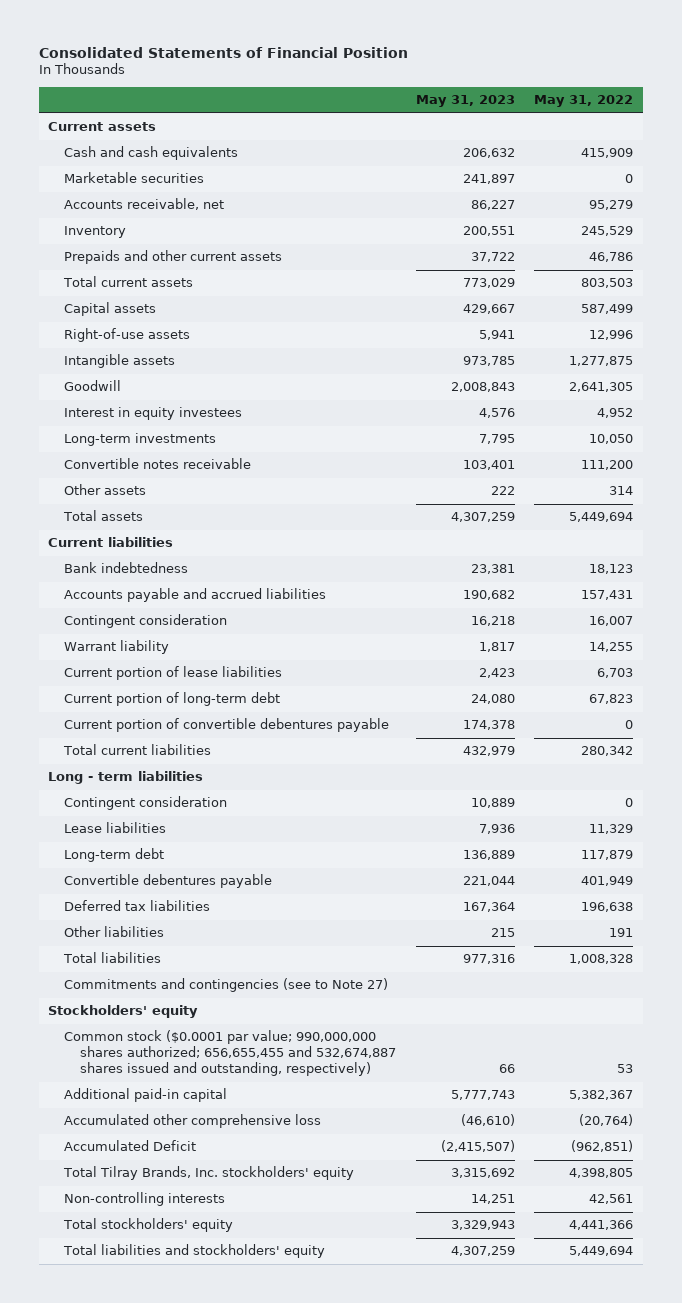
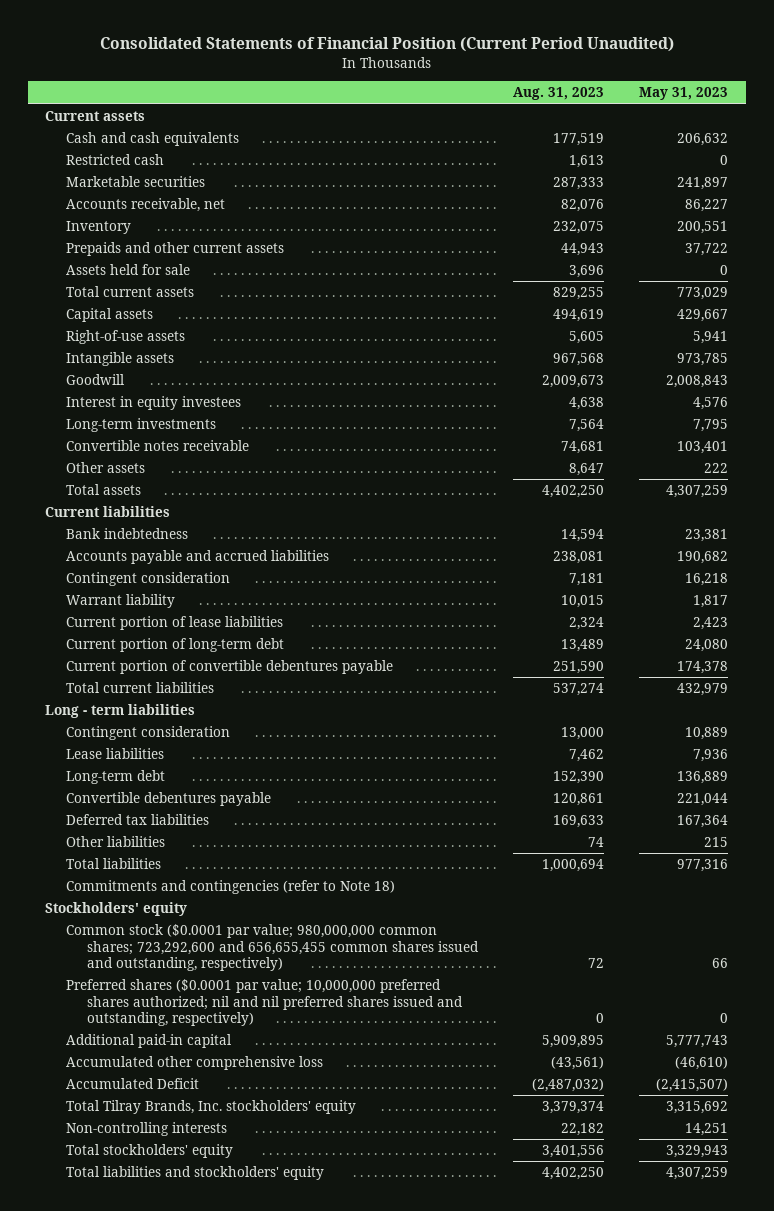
[38,46,408,58] Consolidated Statements of Financial Position -> [99,37,674,53] Consolidated Statements of Financial Position (Current Period Unaudited)
[534,95,634,108] May 31, 2022 -> none
none -> [513,87,605,101] Aug. 31, 2023
none -> [66,154,165,166] Restricted cash
none -> [66,264,191,276] Assets held for sale
[64,978,389,993] Commitments and contingencies (see to Note 27) -> [66,880,396,895] Commitments and contingencies (refer to Note 18)
[64,1030,396,1077] Common stock ($0.0001 par value; 990,000,000 shares authorized; 656,655,455 and 532,674,887 shares issued and outstanding, respectively) -> [66,924,480,971] Common stock ($0.0001 par value; 980,000,000 common shares; 723,292,600 and 656,655,455 common shares issued and outstanding, respectively)
none -> [66,979,464,1026] Preferred shares ($0.0001 par value; 10,000,000 preferred shares authorized; nil and nil preferred shares issued and outstanding, respectively)

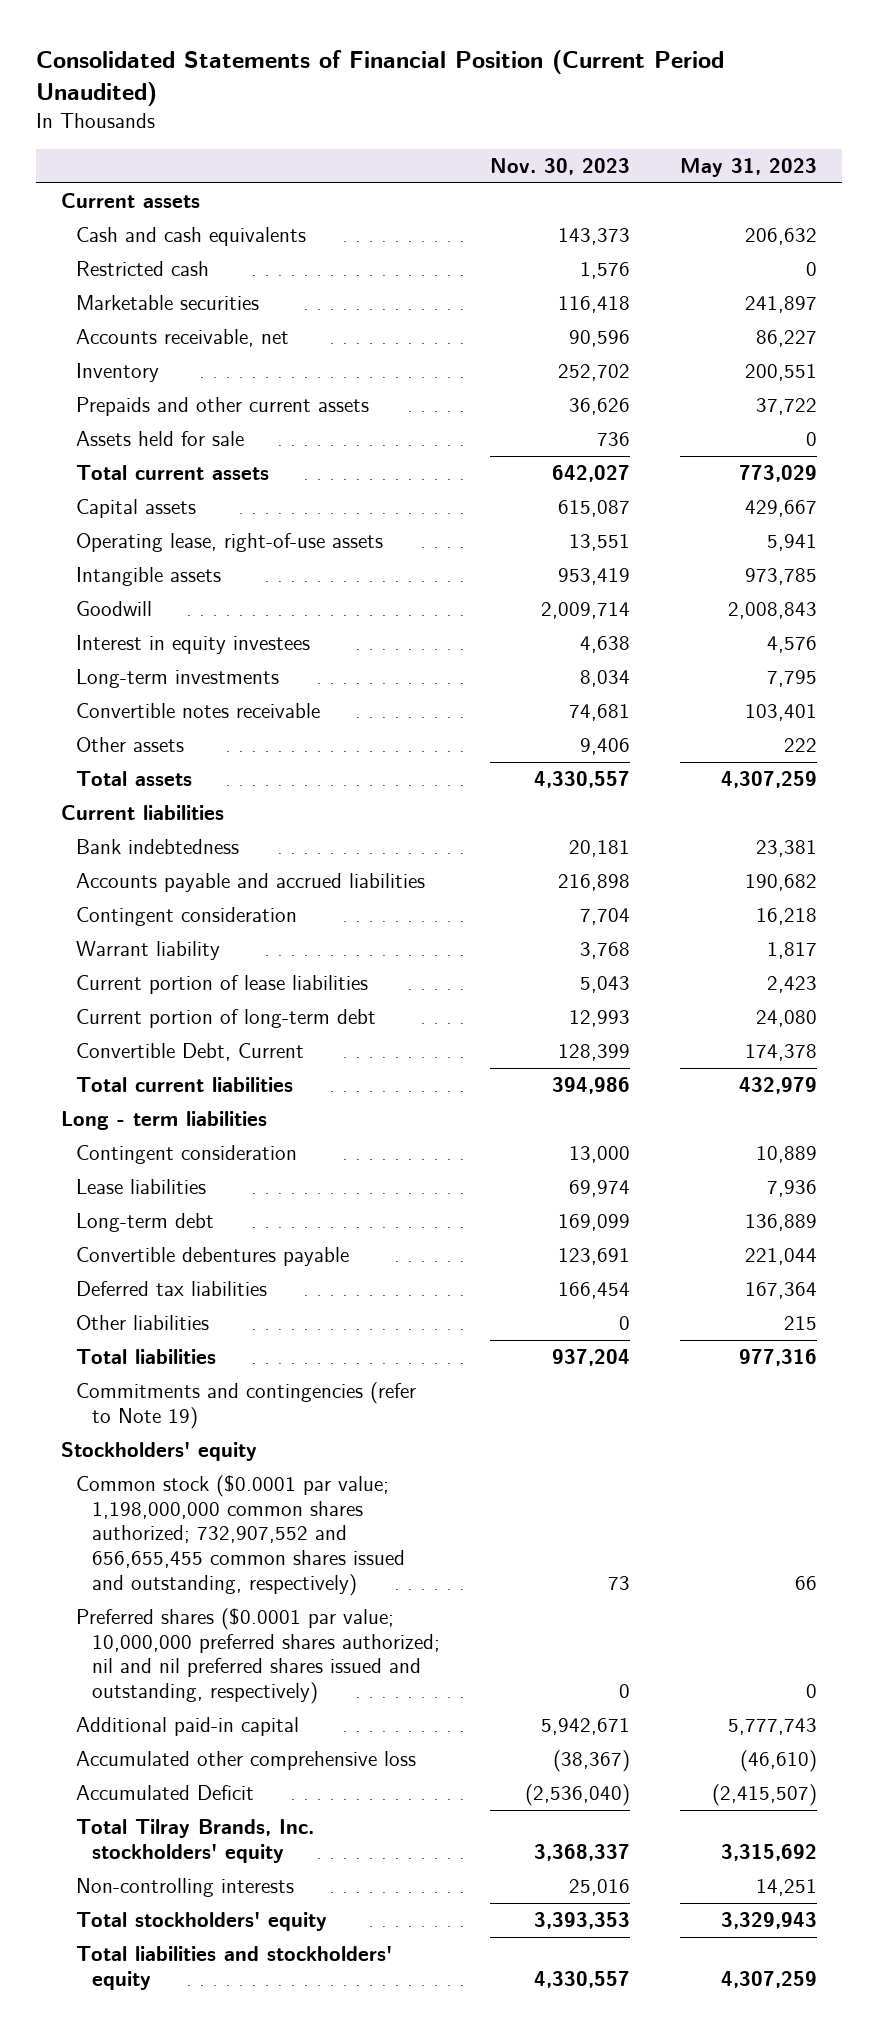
[513,87,605,101] Aug. 31, 2023 -> none
none -> [490,157,631,175] Nov. 30, 2023
[66,330,186,345] Right-of-use assets -> [76,533,384,553] Operating lease, right-of-use assets
[66,660,394,675] Current portion of convertible debentures payable -> [76,1043,305,1062] Convertible Debt, Current
[66,880,396,895] Commitments and contingencies (refer to Note 18) -> [76,1382,417,1429] Commitments and contingencies (refer to Note 19)
[66,924,480,971] Common stock ($0.0001 par value; 980,000,000 common shares; 723,292,600 and 656,655,455 common shares issued and outstanding, respectively) -> [76,1475,406,1596] Common stock ($0.0001 par value; 1,198,000,000 common shares authorized; 732,907,552 and 656,655,455 common shares issued and outstanding, respectively)

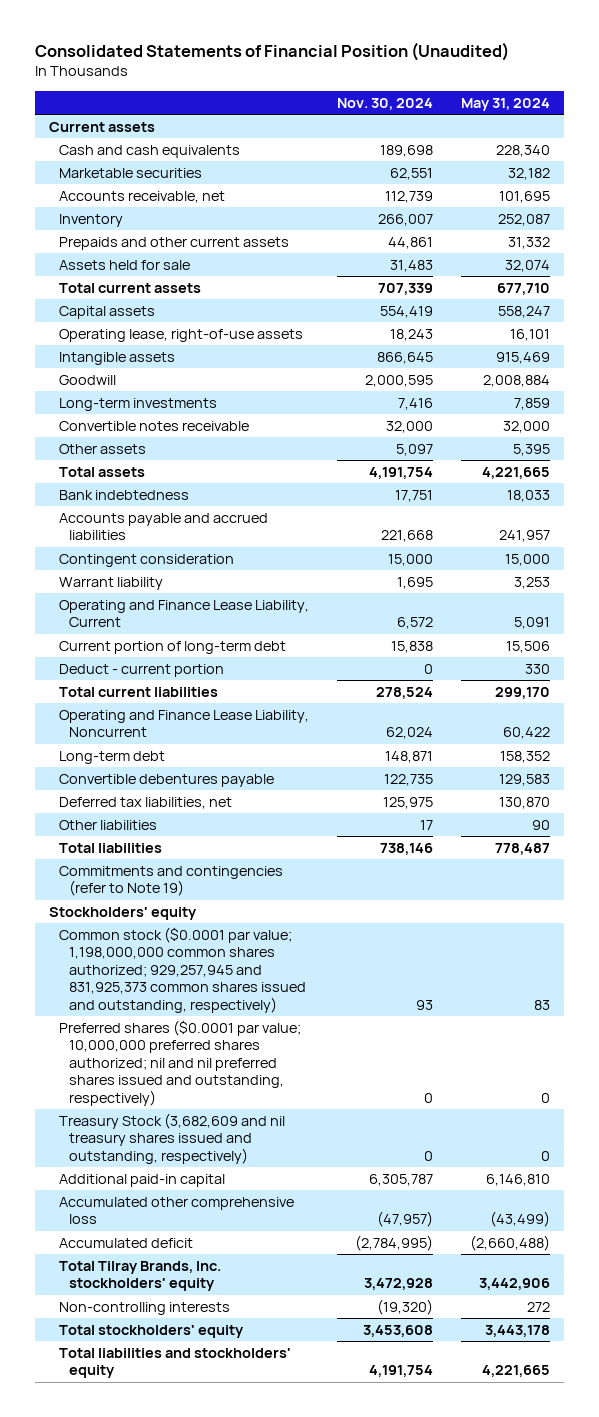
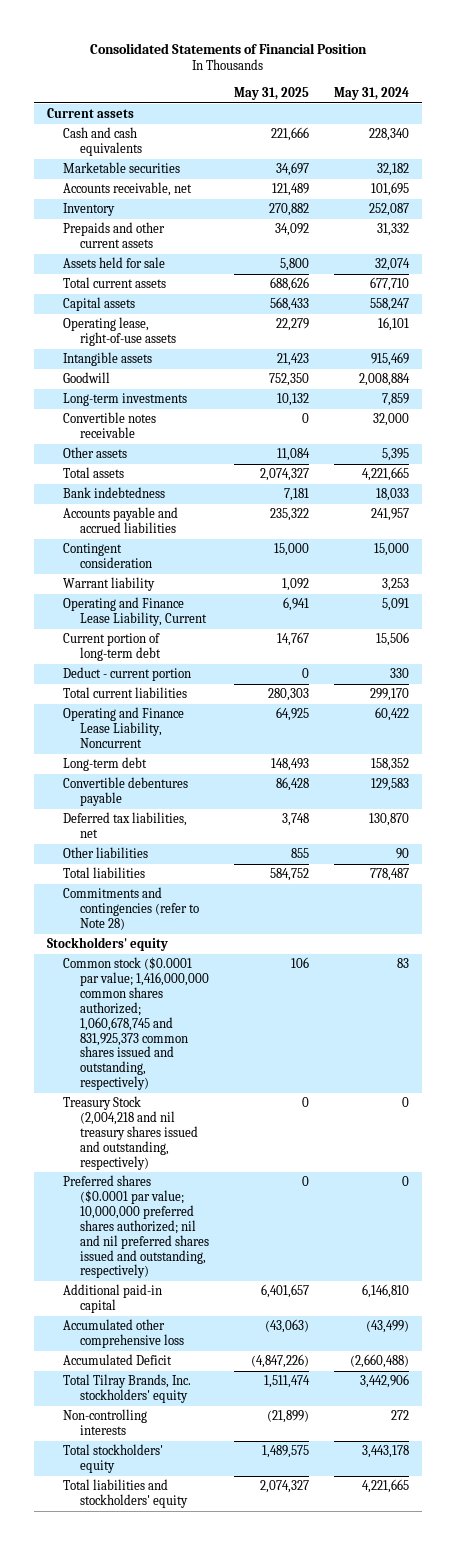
[34,41,509,61] Consolidated Statements of Financial Position (Unaudited) -> [89,42,367,54] Consolidated Statements of Financial Position
[337,97,434,110] Nov. 30, 2024 -> none
none -> [233,86,309,100] May 31, 2025
[58,865,283,897] Commitments and contingencies (refer to Note 19) -> [63,887,199,930] Commitments and contingencies (refer to Note 28)
[58,926,307,1013] Common stock ($0.0001 par value; 1,198,000,000 common shares authorized; 929,257,945 and 831,925,373 common shares issued and outstanding, respectively) -> [63,957,209,1091] Common stock ($0.0001 par value; 1,416,000,000 common shares authorized; 1,060,678,745 and 831,925,373 common shares issued and outstanding, respectively)
none -> [63,1096,198,1170] Treasury Stock (2,004,218 and nil treasury shares issued and outstanding, respectively)
[58,1112,285,1164] Treasury Stock (3,682,609 and nil treasury shares issued and outstanding, respectively) -> none
[58,1237,193,1248] Accumulated deficit -> [63,1354,173,1366] Accumulated Deficit

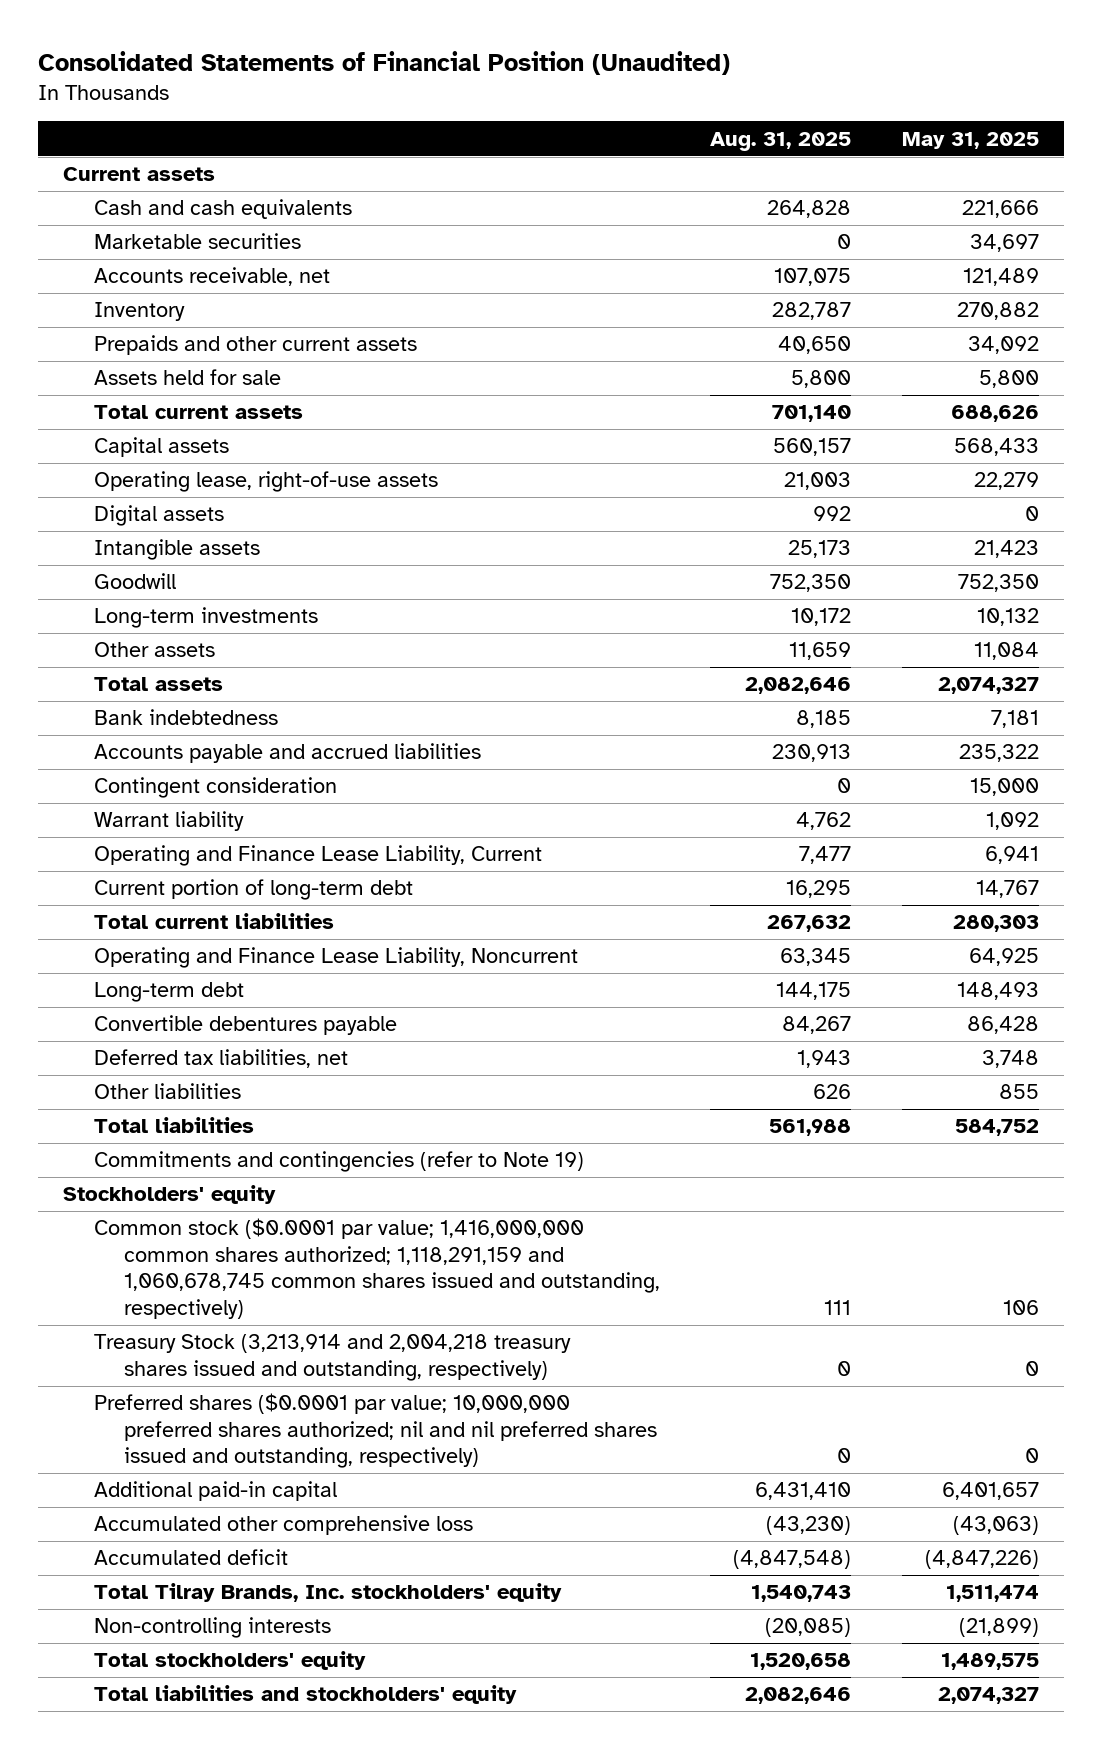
[89,42,367,54] Consolidated Statements of Financial Position -> [38,51,731,76] Consolidated Statements of Financial Position (Unaudited)
[334,86,410,100] May 31, 2024 -> none
none -> [710,131,852,151] Aug. 31, 2025
none -> [93,505,224,527] Digital assets
[63,412,157,439] Convertible notes receivable -> none
[63,667,192,682] Deduct - current portion -> none
[63,887,199,930] Commitments and contingencies (refer to Note 28) -> [93,1151,584,1173] Commitments and contingencies (refer to Note 19)
[63,957,209,1091] Common stock ($0.0001 par value; 1,416,000,000 common shares authorized; 1,060,678,745 and 831,925,373 common shares issued and outstanding, respectively) -> [93,1218,660,1319] Common stock ($0.0001 par value; 1,416,000,000 common shares authorized; 1,118,291,159 and 1,060,678,745 common shares issued and outstanding, respectively)
[63,1096,198,1170] Treasury Stock (2,004,218 and nil treasury shares issued and outstanding, respectively) -> [93,1334,571,1381] Treasury Stock (3,213,914 and 2,004,218 treasury shares issued and outstanding, respectively)
[63,1354,173,1366] Accumulated Deficit -> [93,1549,288,1566] Accumulated deficit

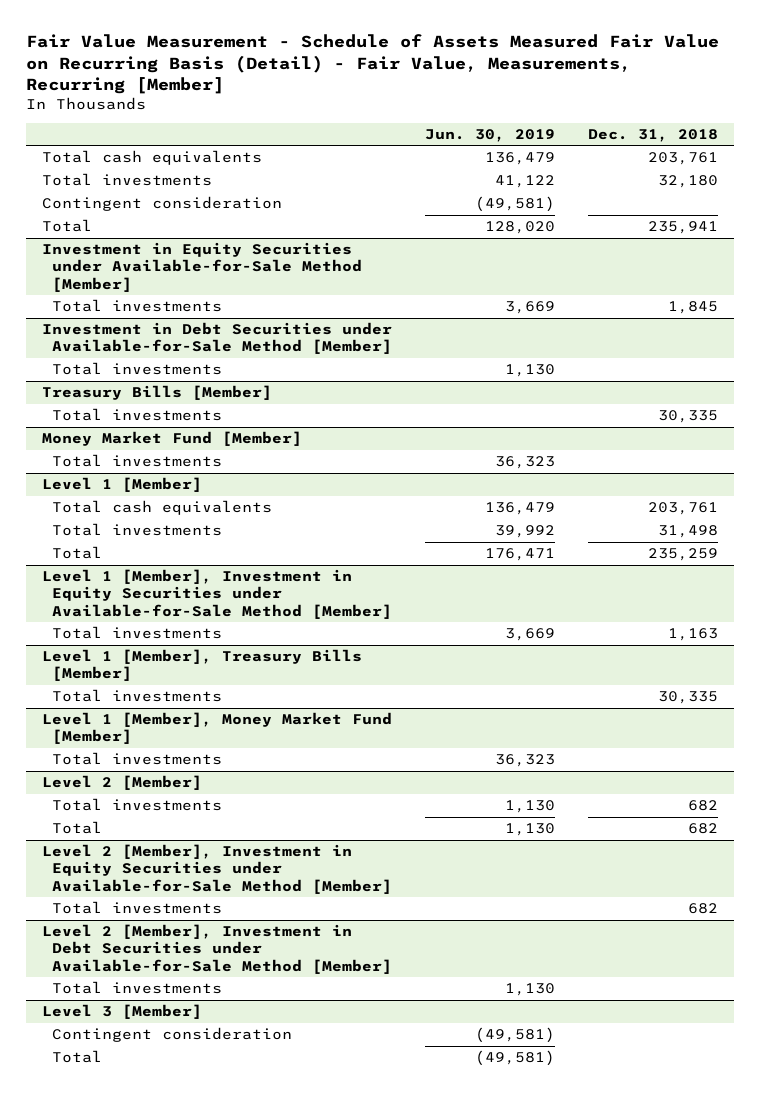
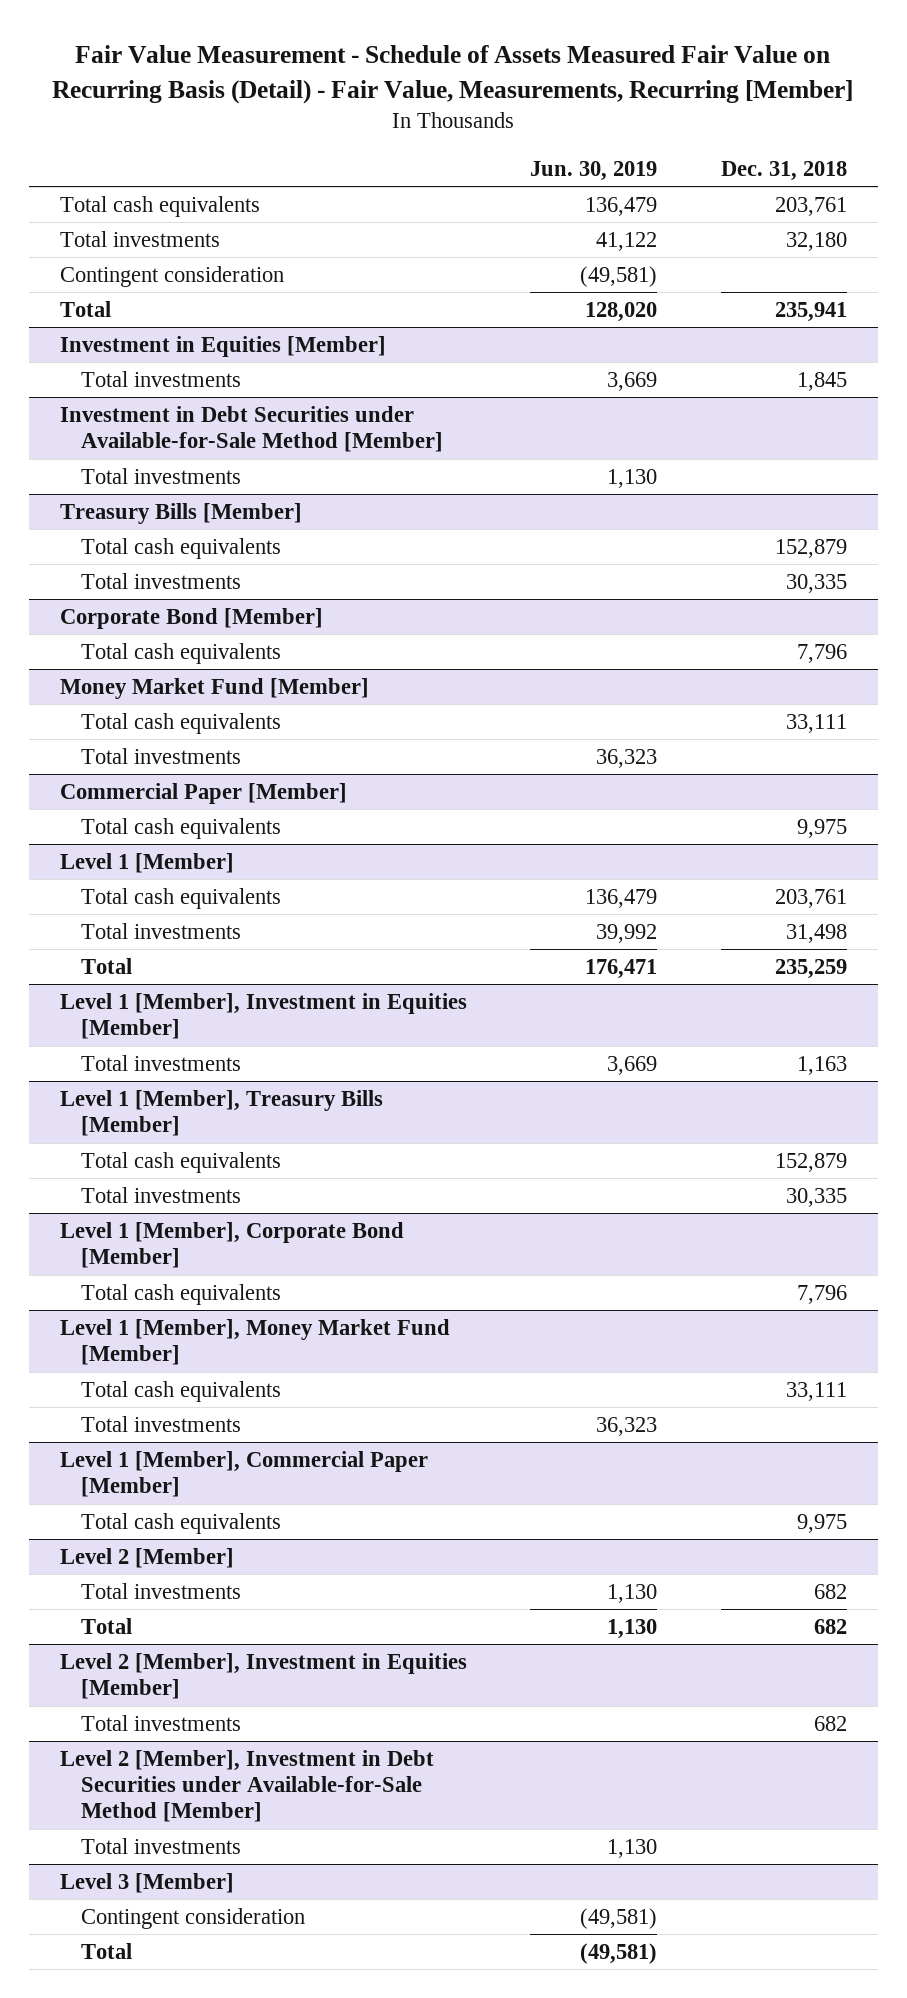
[42,242,363,292] Investment in Equity Securities under Available-for-Sale Method [Member] -> [60,336,387,358] Investment in Equities [Member]
none -> [80,538,281,560] Total cash equivalents
none -> [60,608,324,630] Corporate Bond [Member]
none -> [80,643,281,665] Total cash equivalents
none -> [80,713,281,735] Total cash equivalents
none -> [60,783,348,805] Commercial Paper [Member]
none -> [80,818,281,840] Total cash equivalents
[42,569,393,619] Level 1 [Member], Investment in Equity Securities under Available-for-Sale Method [Member] -> none
none -> [60,993,468,1040] Level 1 [Member], Investment in Equities [Member]
none -> [80,1152,281,1174] Total cash equivalents
none -> [60,1222,405,1269] Level 1 [Member], Corporate Bond [Member]
none -> [80,1284,281,1306] Total cash equivalents
none -> [80,1381,281,1403] Total cash equivalents
none -> [60,1451,429,1498] Level 1 [Member], Commercial Paper [Member]
none -> [80,1513,281,1535] Total cash equivalents
[42,844,393,894] Level 2 [Member], Investment in Equity Securities under Available-for-Sale Method [Member] -> none
none -> [60,1653,468,1700] Level 2 [Member], Investment in Equities [Member]

